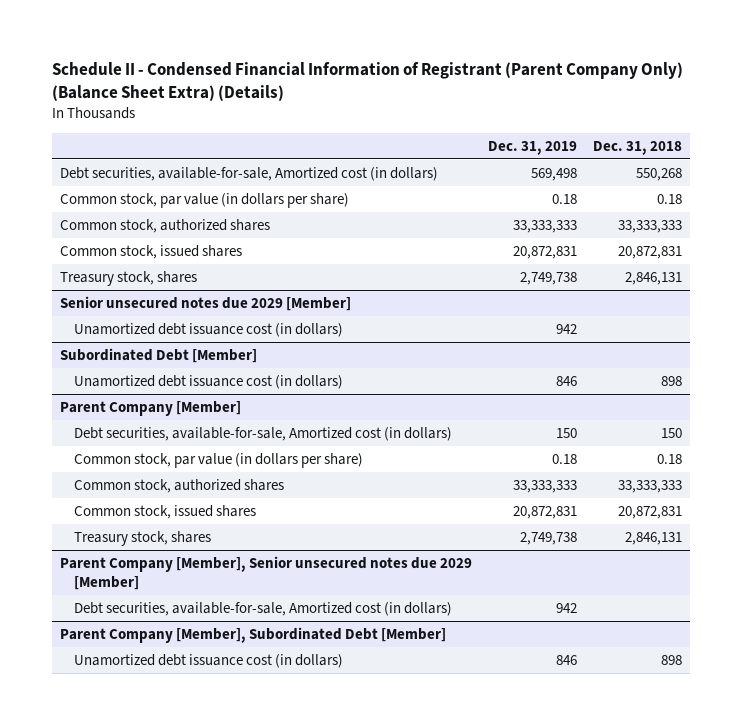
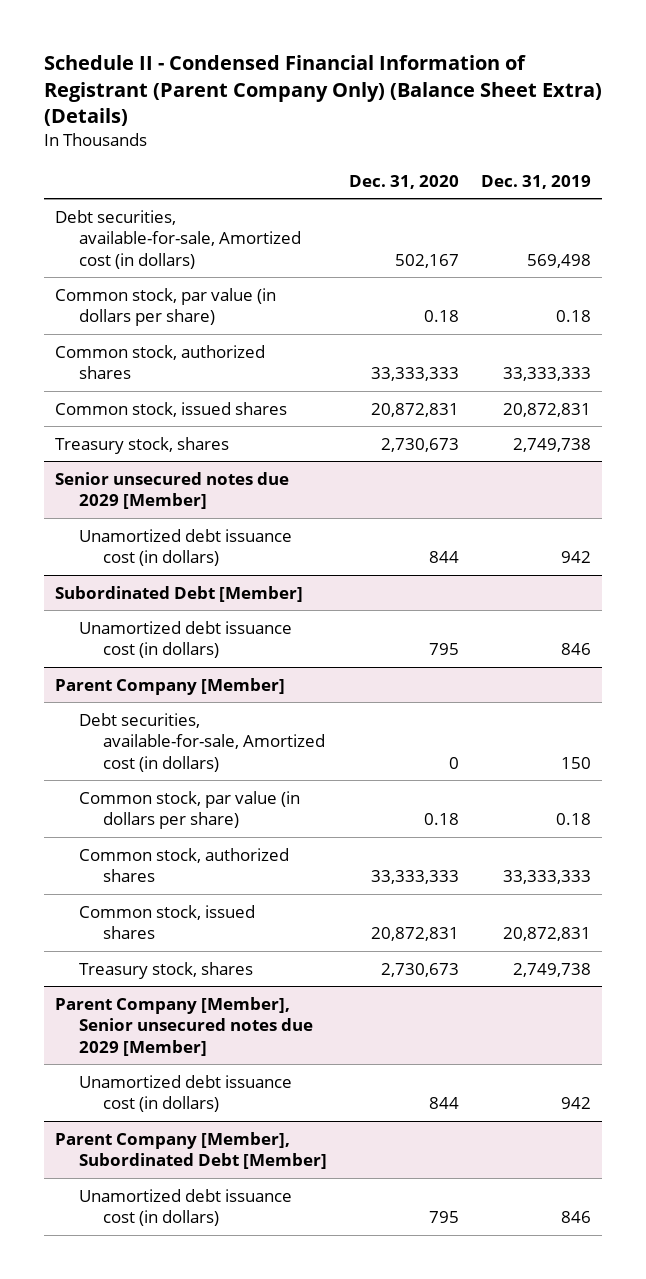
[592,140,682,155] Dec. 31, 2018 -> none
none -> [348,174,459,189] Dec. 31, 2020
[73,601,452,616] Debt securities, available-for-sale, Amortized cost (in dollars) -> [78,1074,292,1113] Unamortized debt issuance cost (in dollars)

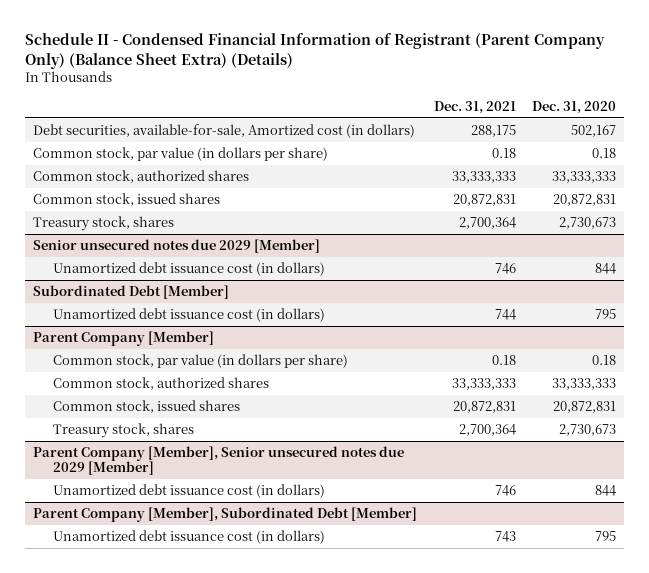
[481,174,592,189] Dec. 31, 2019 -> none
none -> [433,101,516,115] Dec. 31, 2021
[78,712,325,772] Debt securities, available-for-sale, Amortized cost (in dollars) -> none

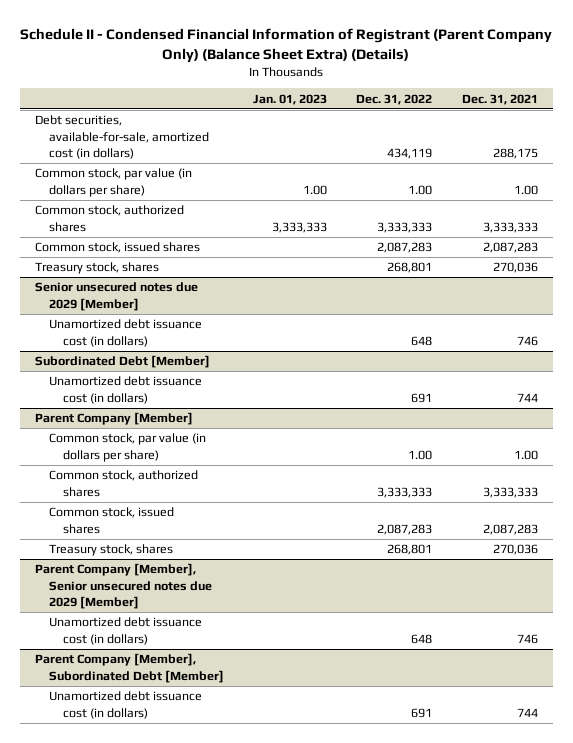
[531,101,616,115] Dec. 31, 2020 -> none
none -> [253,93,328,105] Jan. 01, 2023
none -> [356,93,433,105] Dec. 31, 2022
[33,123,416,138] Debt securities, available-for-sale, Amortized cost (in dollars) -> [34,115,209,159] Debt securities, available-for-sale, amortized cost (in dollars)
[491,147,516,158] 0.18 -> [513,184,538,195] 1.00
[451,170,516,183] 33,333,333 -> [482,221,538,233] 3,333,333
[452,193,516,206] 20,872,831 -> [482,242,538,254] 2,087,283
[458,216,516,229] 2,700,364 -> [492,262,538,274] 270,036
[491,354,516,365] 0.18 -> [513,449,538,460] 1.00
[451,377,516,390] 33,333,333 -> [482,486,538,498] 3,333,333
[452,400,516,413] 20,872,831 -> [482,523,538,535] 2,087,283
[458,423,516,436] 2,700,364 -> [492,544,538,556] 270,036
[494,530,516,542] 743 -> [516,707,538,717] 744

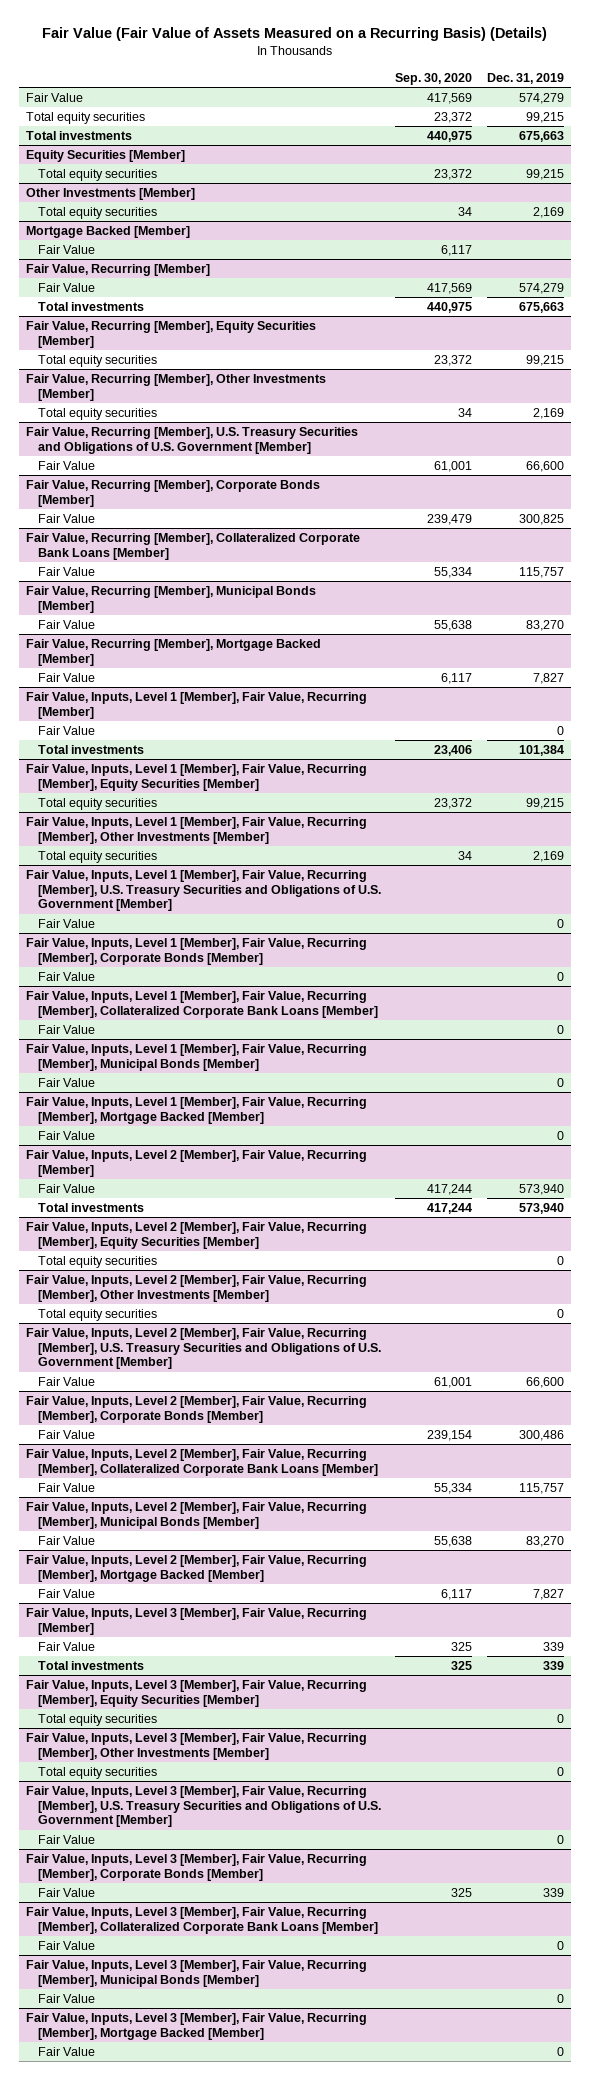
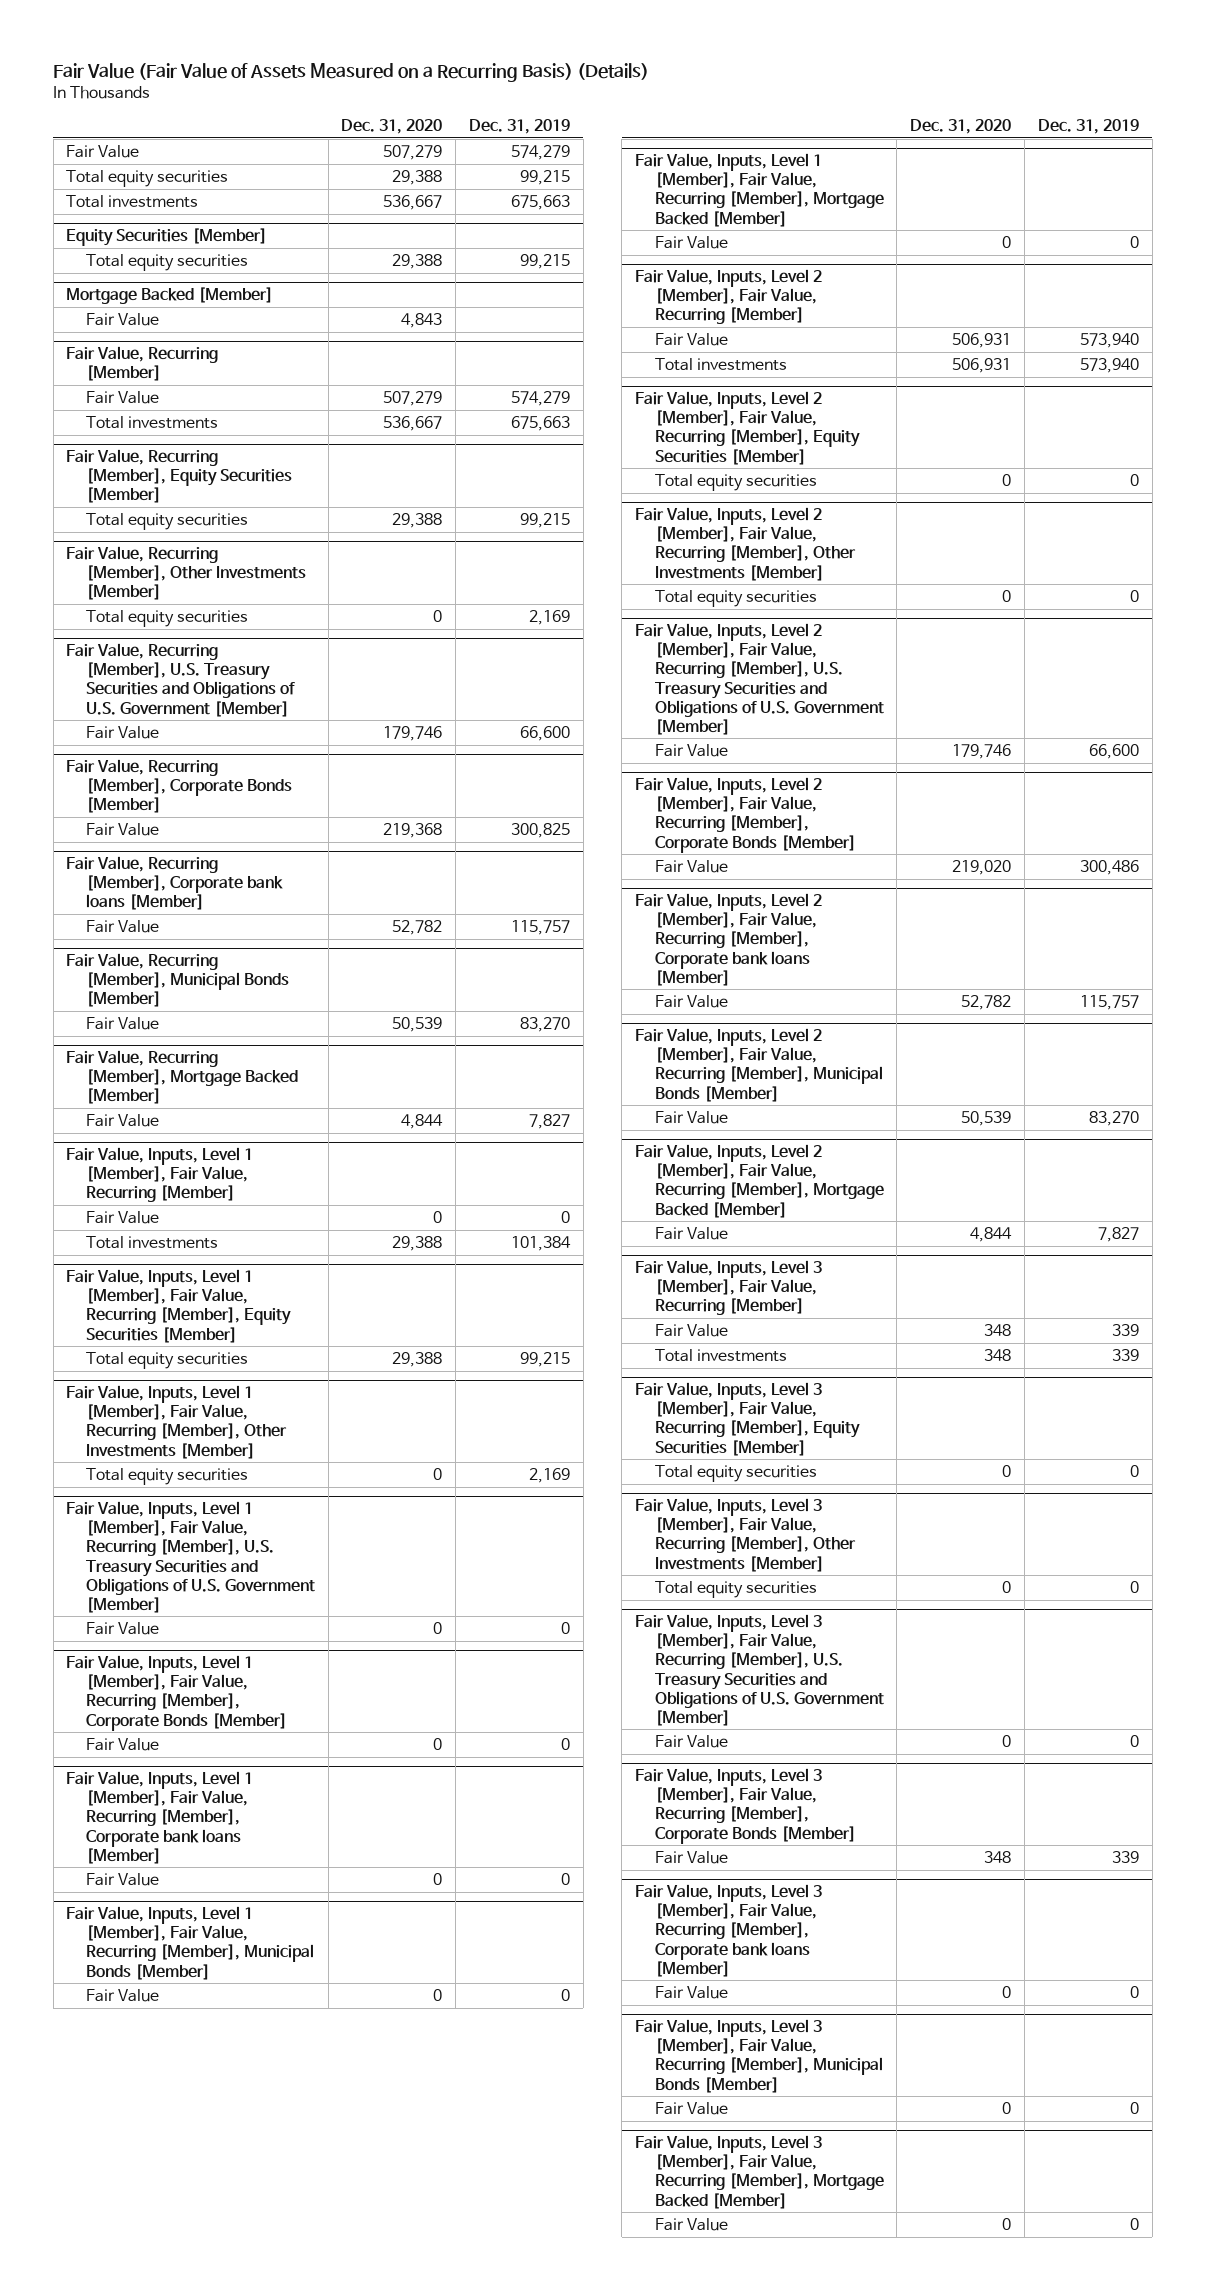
[395,72,473,85] Sep. 30, 2020 -> none
none -> [341,118,443,134] Dec. 31, 2020
[26,187,196,200] Other Investments [Member] -> none
[37,206,157,219] Total equity securities -> none
[26,532,361,560] Fair Value, Recurring [Member], Collateralized Corporate Bank Loans [Member] -> [66,856,283,911] Fair Value, Recurring [Member], Corporate bank loans [Member]
[26,990,378,1018] Fair Value, Inputs, Level 1 [Member], Fair Value, Recurring [Member], Collateralized Corporate Bank Loans [Member] -> [66,1771,254,1864] Fair Value, Inputs, Level 1 [Member], Fair Value, Recurring [Member], Corporate bank loans [Member]
[26,1448,378,1476] Fair Value, Inputs, Level 2 [Member], Fair Value, Recurring [Member], Collateralized Corporate Bank Loans [Member] -> [635,893,823,986] Fair Value, Inputs, Level 2 [Member], Fair Value, Recurring [Member], Corporate bank loans [Member]
[26,1906,378,1934] Fair Value, Inputs, Level 3 [Member], Fair Value, Recurring [Member], Collateralized Corporate Bank Loans [Member] -> [635,1884,823,1977] Fair Value, Inputs, Level 3 [Member], Fair Value, Recurring [Member], Corporate bank loans [Member]

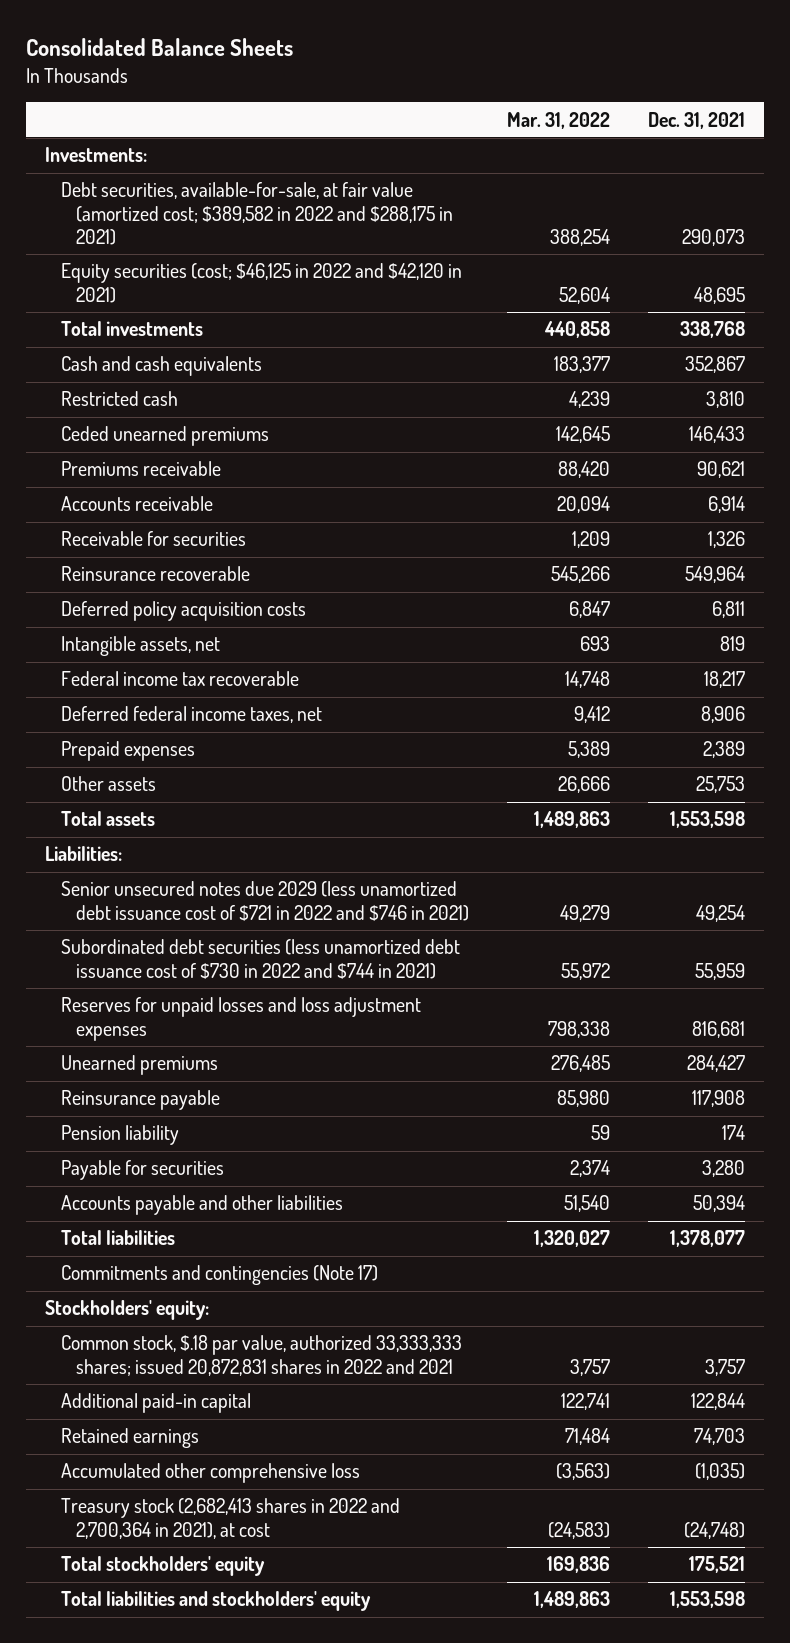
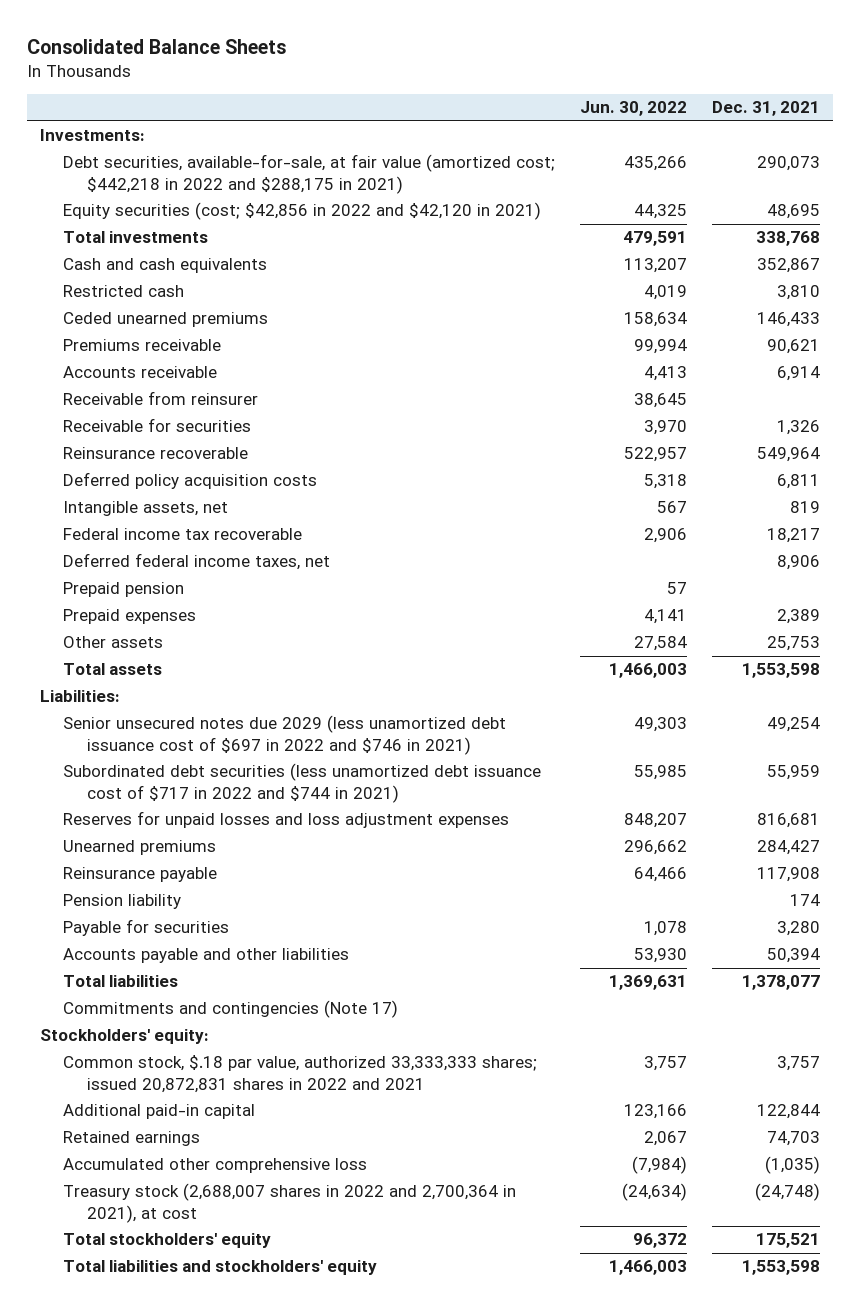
[507,111,611,129] Mar. 31, 2022 -> none
none -> [580,101,688,117] Jun. 30, 2022
[60,182,454,245] Debt securities, available-for-sale, at fair value (amortized cost; $389,582 in 2022 and $288,175 in 2021) -> [63,154,556,194] Debt securities, available-for-sale, at fair value (amortized cost; $442,218 in 2022 and $288,175 in 2021)
[60,263,462,303] Equity securities (cost; $46,125 in 2022 and $42,120 in 2021) -> [63,202,542,221] Equity securities (cost; $42,856 in 2022 and $42,120 in 2021)
none -> [63,391,259,406] Receivable from reinsurer
none -> [63,582,185,598] Prepaid pension
[60,881,470,921] Senior unsecured notes due 2029 (less unamortized debt issuance cost of $721 in 2022 and $746 in 2021) -> [63,715,507,755] Senior unsecured notes due 2029 (less unamortized debt issuance cost of $697 in 2022 and $746 in 2021)
[60,939,460,979] Subordinated debt securities (less unamortized debt issuance cost of $730 in 2022 and $744 in 2021) -> [63,763,542,803] Subordinated debt securities (less unamortized debt issuance cost of $717 in 2022 and $744 in 2021)
[60,1498,400,1539] Treasury stock (2,682,413 shares in 2022 and 2,700,364 in 2021), at cost -> [63,1183,517,1223] Treasury stock (2,688,007 shares in 2022 and 2,700,364 in 2021), at cost

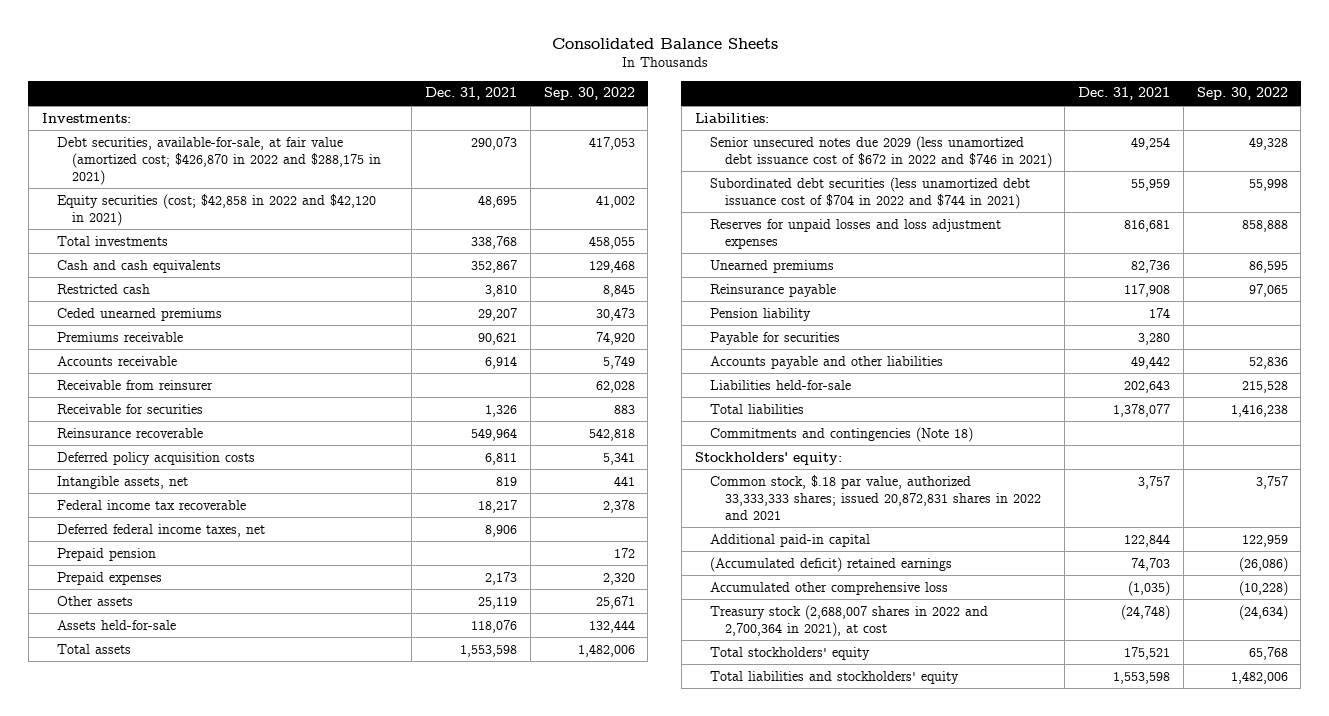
[580,101,688,117] Jun. 30, 2022 -> none
none -> [543,87,635,101] Sep. 30, 2022
[63,154,556,194] Debt securities, available-for-sale, at fair value (amortized cost; $442,218 in 2022 and $288,175 in 2021) -> [56,136,381,185] Debt securities, available-for-sale, at fair value (amortized cost; $426,870 in 2022 and $288,175 in 2021)
[63,202,542,221] Equity securities (cost; $42,856 in 2022 and $42,120 in 2021) -> [56,193,376,226] Equity securities (cost; $42,858 in 2022 and $42,120 in 2021)
[757,312,821,328] 146,433 -> [478,307,518,321] 29,207
[777,609,821,625] 2,389 -> [485,571,518,585] 2,173
[767,636,821,652] 25,753 -> [478,596,518,609] 25,119
none -> [56,619,176,630] Assets held-for-sale
[63,715,507,755] Senior unsecured notes due 2029 (less unamortized debt issuance cost of $697 in 2022 and $746 in 2021) -> [709,135,1052,168] Senior unsecured notes due 2029 (less unamortized debt issuance cost of $672 in 2022 and $746 in 2021)
[63,763,542,803] Subordinated debt securities (less unamortized debt issuance cost of $717 in 2022 and $744 in 2021) -> [709,176,1030,209] Subordinated debt securities (less unamortized debt issuance cost of $704 in 2022 and $744 in 2021)
[757,840,821,856] 284,427 -> [1131,259,1171,273] 82,736
[767,948,821,964] 50,394 -> [1131,355,1171,369] 49,442
none -> [709,379,851,390] Liabilities held-for-sale
[63,1000,399,1019] Commitments and contingencies (Note 17) -> [709,426,973,442] Commitments and contingencies (Note 18)
[63,1131,201,1147] Retained earnings -> [709,556,952,572] (Accumulated deficit) retained earnings

